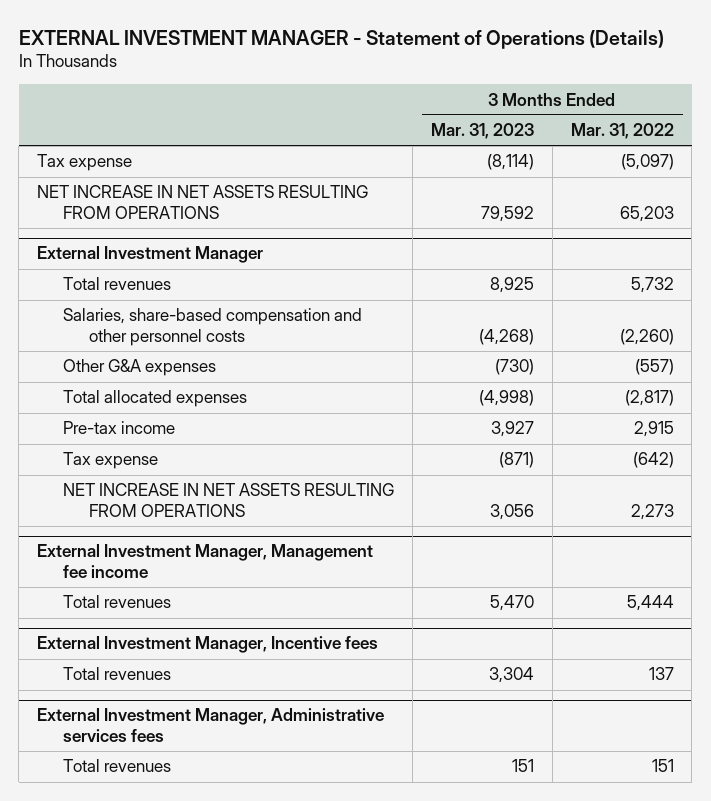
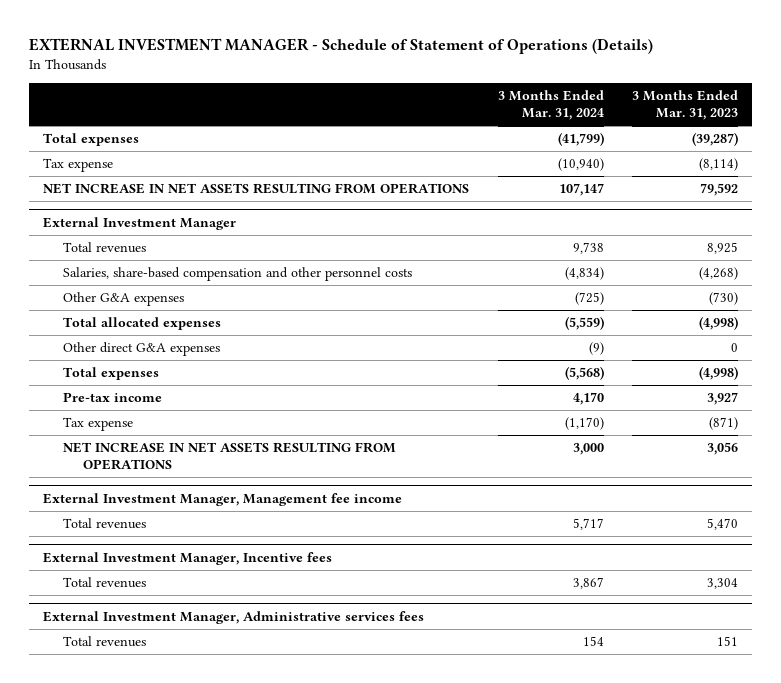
[18,29,664,49] EXTERNAL INVESTMENT MANAGER - Statement of Operations (Details) -> [28,38,653,55] EXTERNAL INVESTMENT MANAGER - Schedule of Statement of Operations (Details)
[570,123,674,140] Mar. 31, 2022 -> none
none -> [497,90,604,121] 3 Months Ended Mar. 31, 2024
none -> [43,133,140,147] Total expenses
none -> [62,342,220,357] Other direct G&A expenses
none -> [62,367,159,381] Total expenses

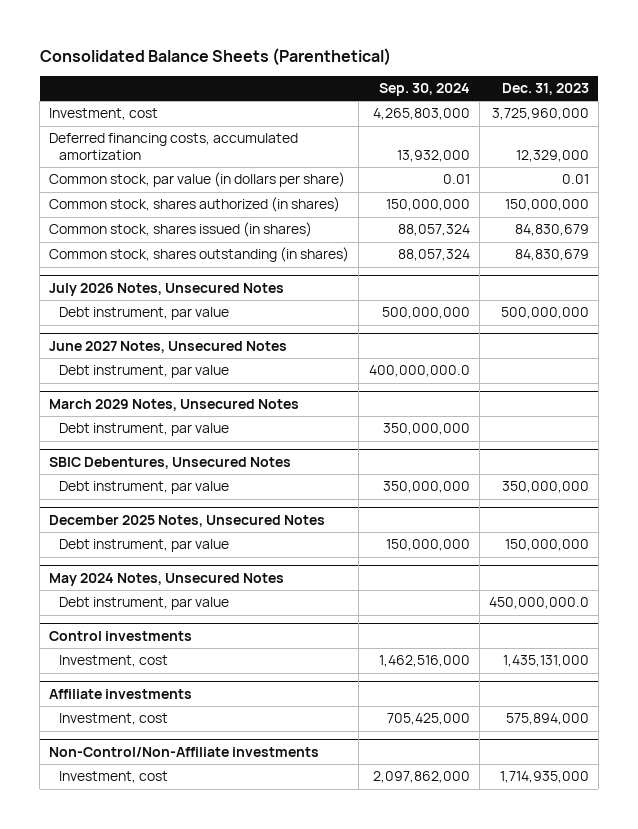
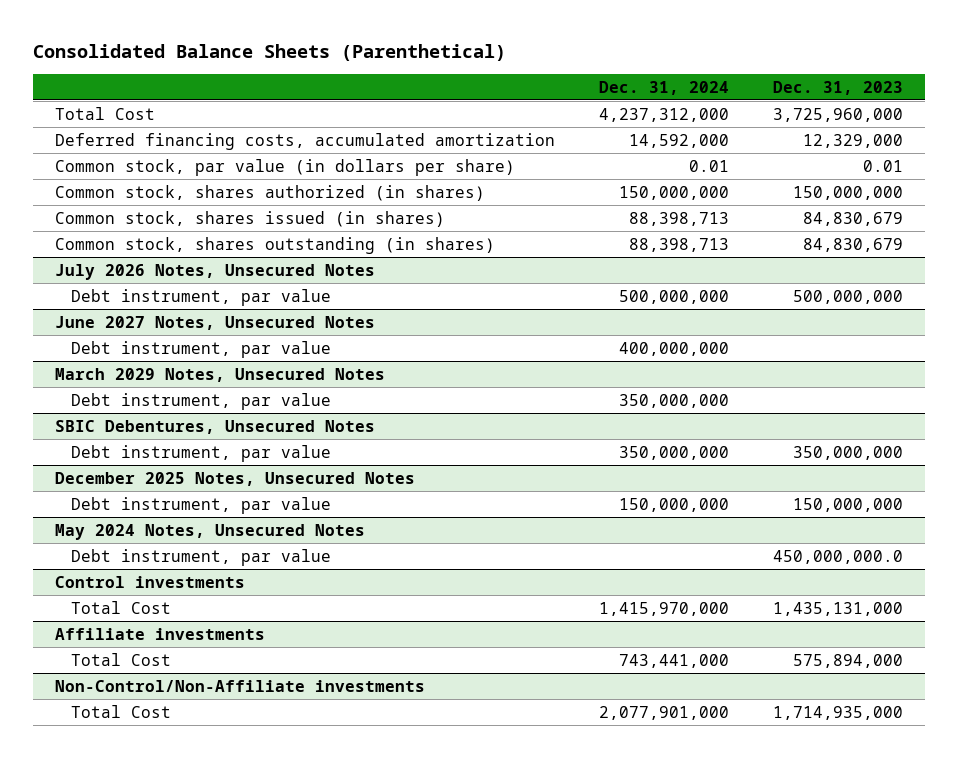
[378,83,470,97] Sep. 30, 2024 -> none
none -> [599,80,730,95] Dec. 31, 2024
[49,108,159,121] Investment, cost -> [55,106,156,120] Total Cost
[59,655,169,668] Investment, cost -> [71,600,172,614] Total Cost
[59,713,169,726] Investment, cost -> [71,652,172,666] Total Cost
[59,771,169,784] Investment, cost -> [71,704,172,718] Total Cost

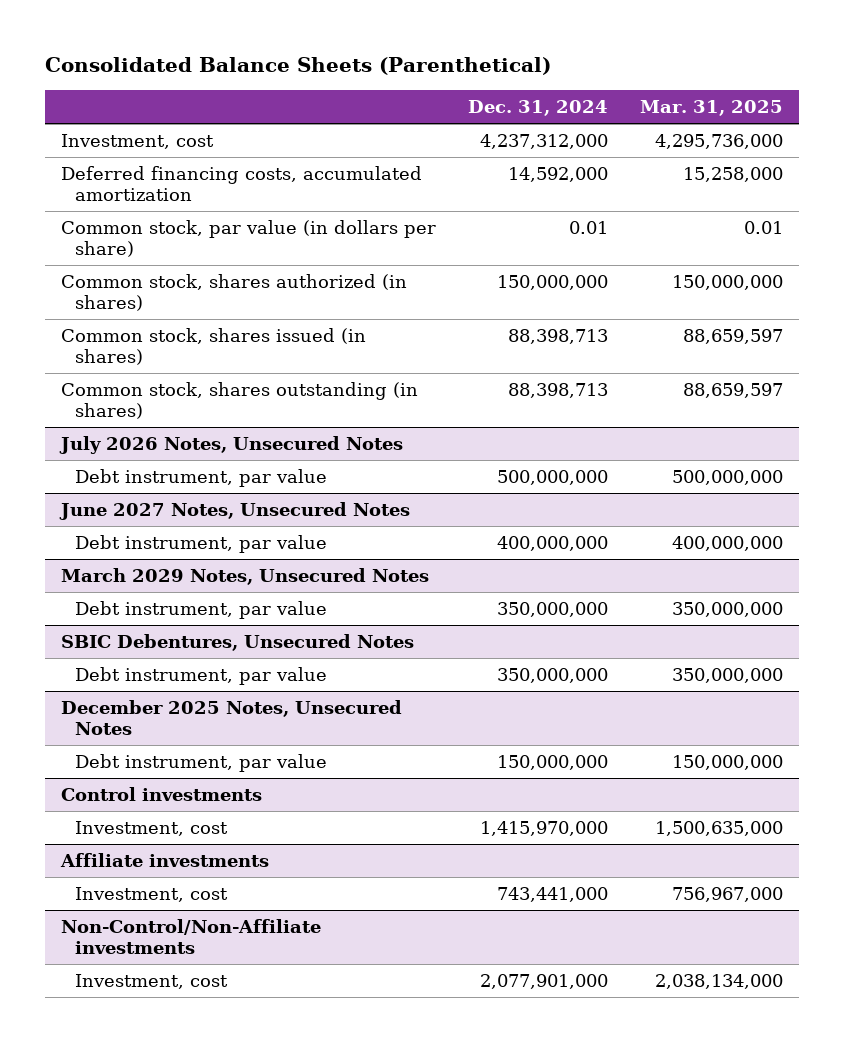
[773,80,904,95] Dec. 31, 2023 -> none
none -> [640,100,784,117] Mar. 31, 2025
[55,106,156,120] Total Cost -> [61,134,215,150] Investment, cost
[55,523,366,540] May 2024 Notes, Unsecured Notes -> none
[71,548,332,566] Debt instrument, par value -> none
[71,600,172,614] Total Cost -> [74,821,228,837] Investment, cost
[71,652,172,666] Total Cost -> [74,887,228,903] Investment, cost
[71,704,172,718] Total Cost -> [74,974,228,990] Investment, cost

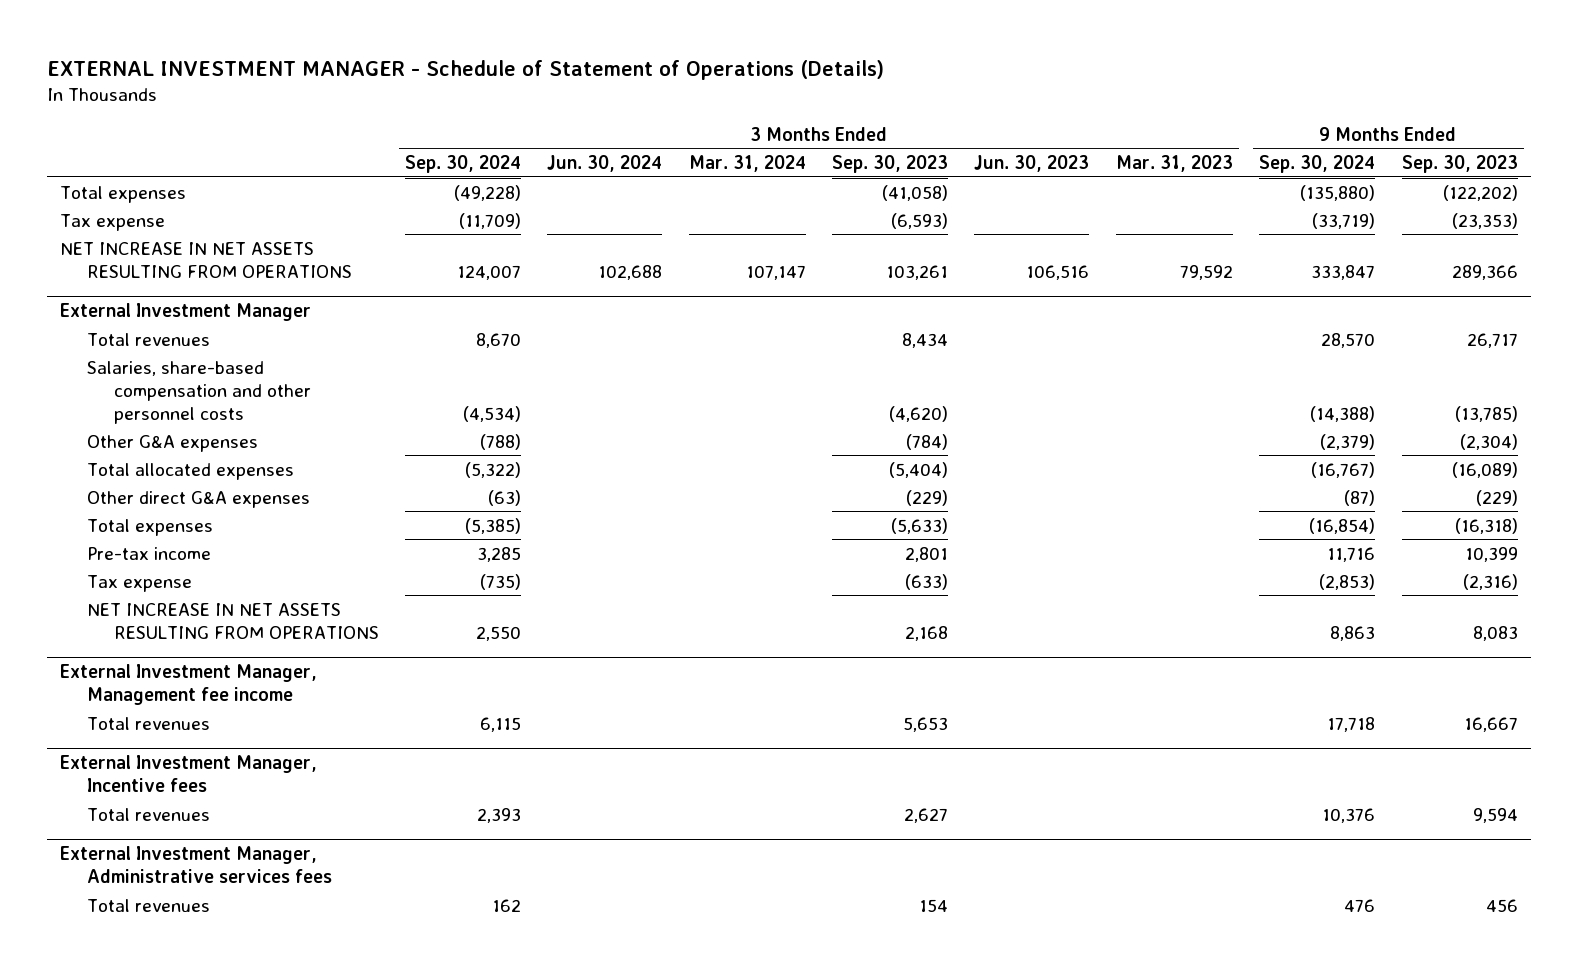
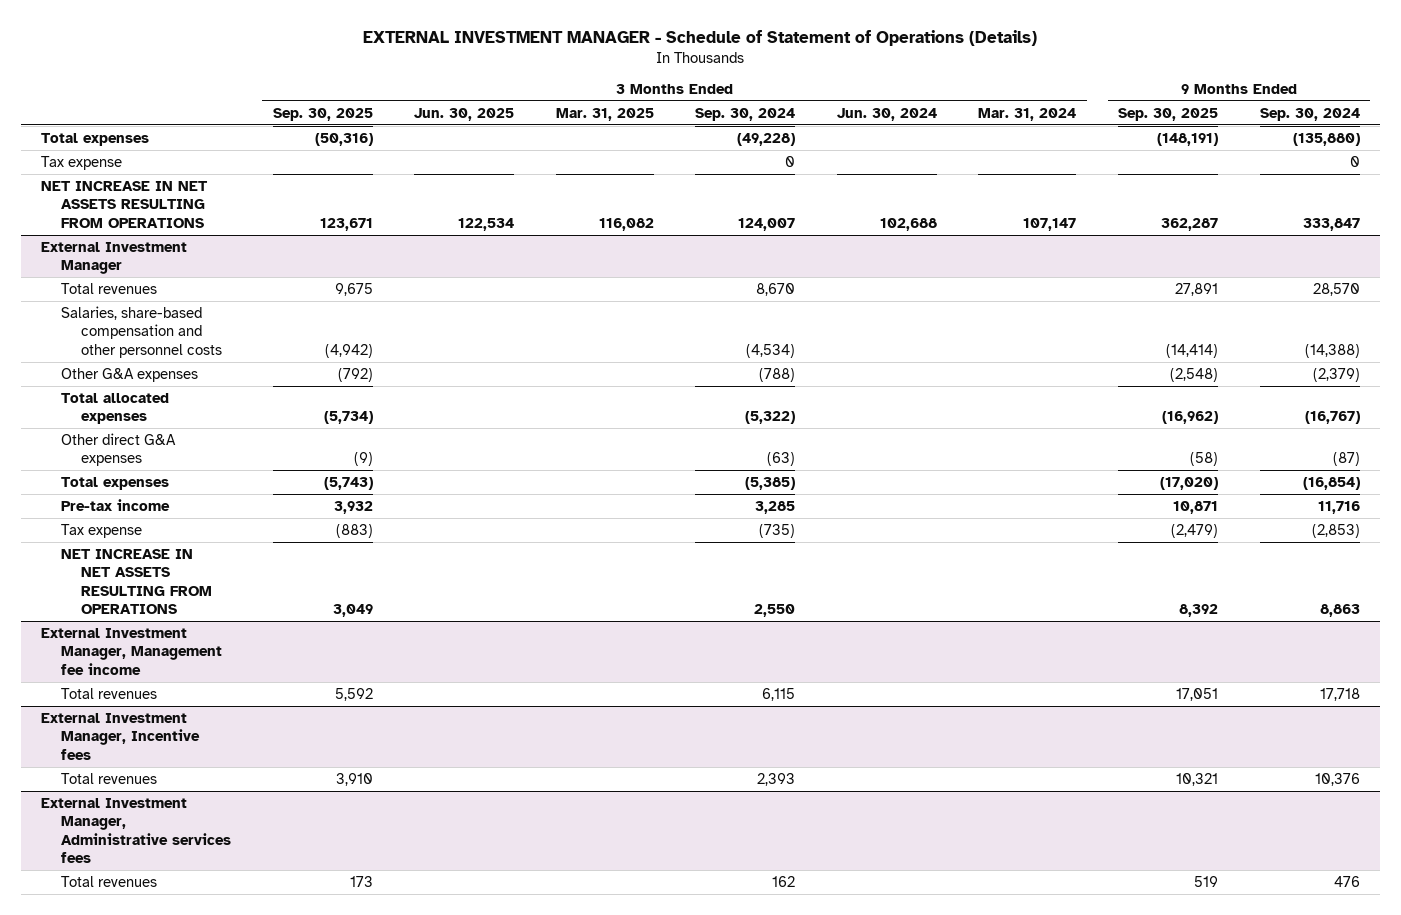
[832,154,949,173] Sep. 30, 2023 -> none
[974,154,1090,172] Jun. 30, 2023 -> none
[1115,154,1233,172] Mar. 31, 2023 -> none
[1401,154,1518,173] Sep. 30, 2023 -> none
none -> [272,107,373,121] Sep. 30, 2025
none -> [414,107,515,121] Jun. 30, 2025
none -> [555,107,654,121] Mar. 31, 2025
none -> [1118,107,1219,121] Sep. 30, 2025
[459,212,522,229] (11,709) -> [785,155,796,167] 0
[1312,212,1376,229] (33,719) -> [1349,155,1360,167] 0

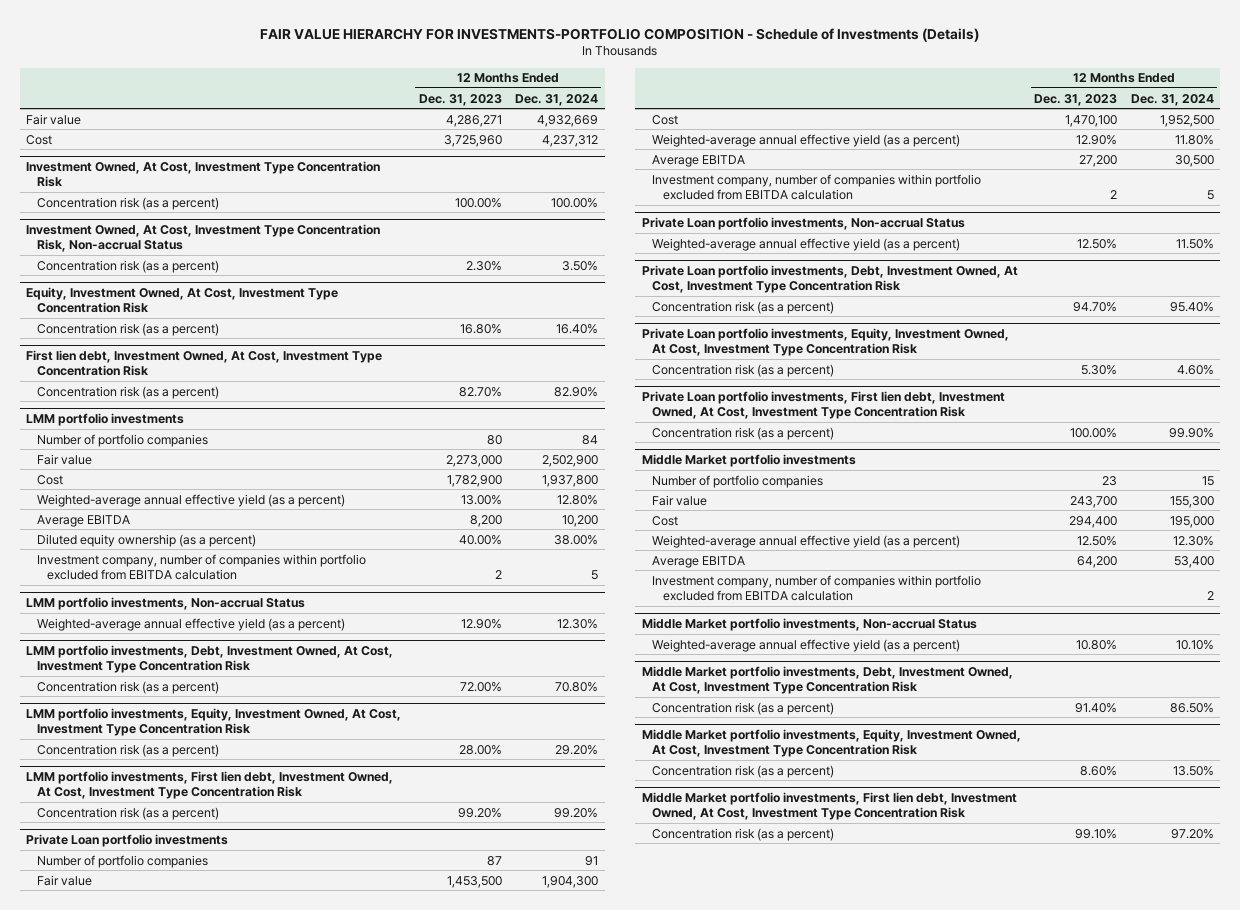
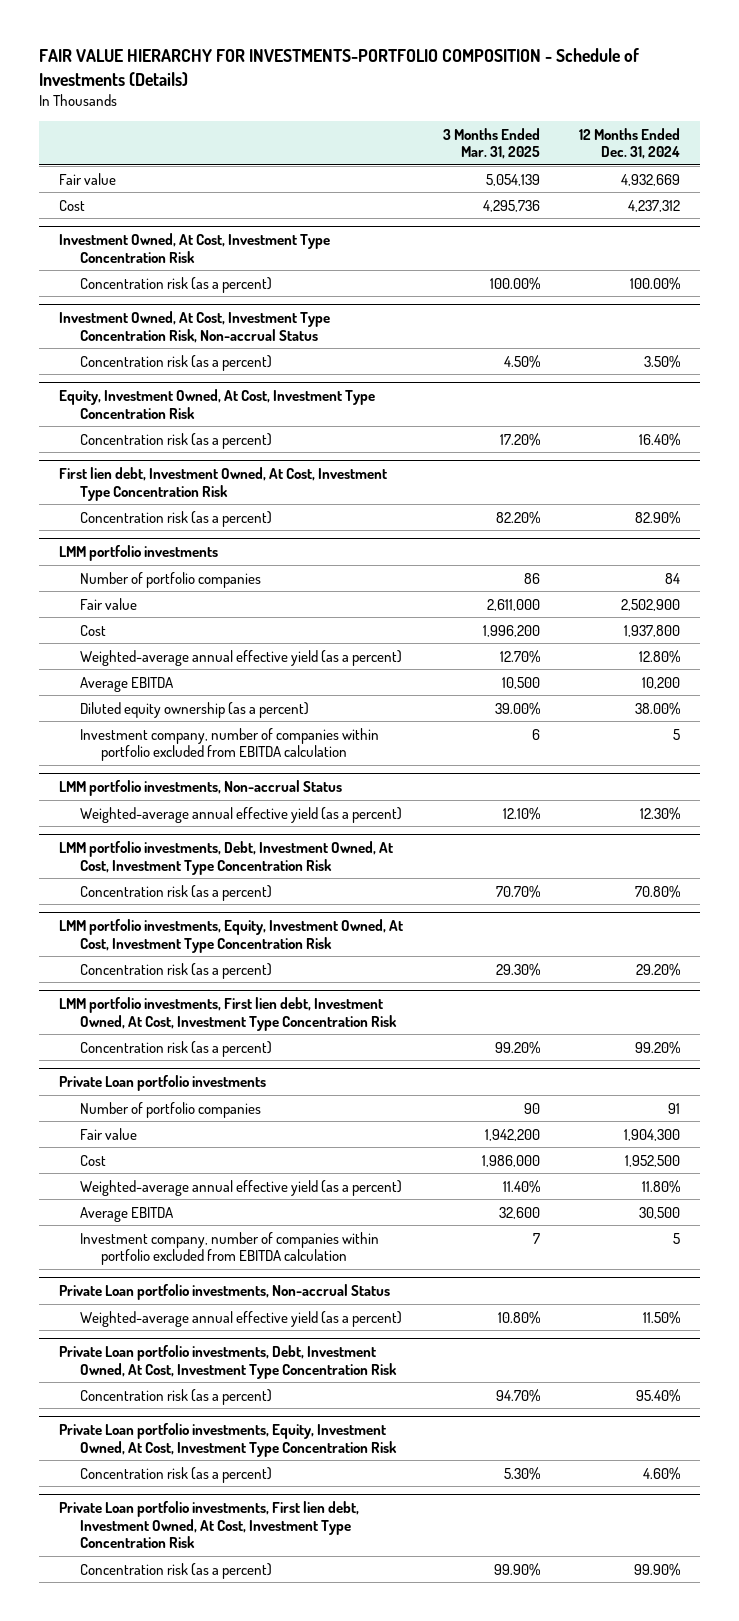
[418,93,502,106] Dec. 31, 2023 -> none
none -> [442,127,540,160] 3 Months Ended Mar. 31, 2025
[642,454,857,468] Middle Market portfolio investments -> none
[652,474,824,488] Number of portfolio companies -> none
[652,494,708,506] Fair value -> none
[652,515,679,526] Cost -> none
[652,534,961,548] Weighted-average annual effective yield (as a percent) -> none
[652,555,746,568] Average EBITDA -> none
[652,574,982,601] Investment company, number of companies within portfolio excluded from EBITDA calculation -> none
[642,618,978,632] Middle Market portfolio investments, Non-accrual Status -> none
[652,638,961,652] Weighted-average annual effective yield (as a percent) -> none
[642,666,1014,695] Middle Market portfolio investments, Debt, Investment Owned, At Cost, Investment Type Concentration Risk -> none
[652,701,835,715] Concentration risk (as a percent) -> none
[642,729,1022,758] Middle Market portfolio investments, Equity, Investment Owned, At Cost, Investment Type Concentration Risk -> none
[652,764,835,778] Concentration risk (as a percent) -> none
[642,792,1018,821] Middle Market portfolio investments, First lien debt, Investment Owned, At Cost, Investment Type Concentration Risk -> none
[652,827,835,841] Concentration risk (as a percent) -> none

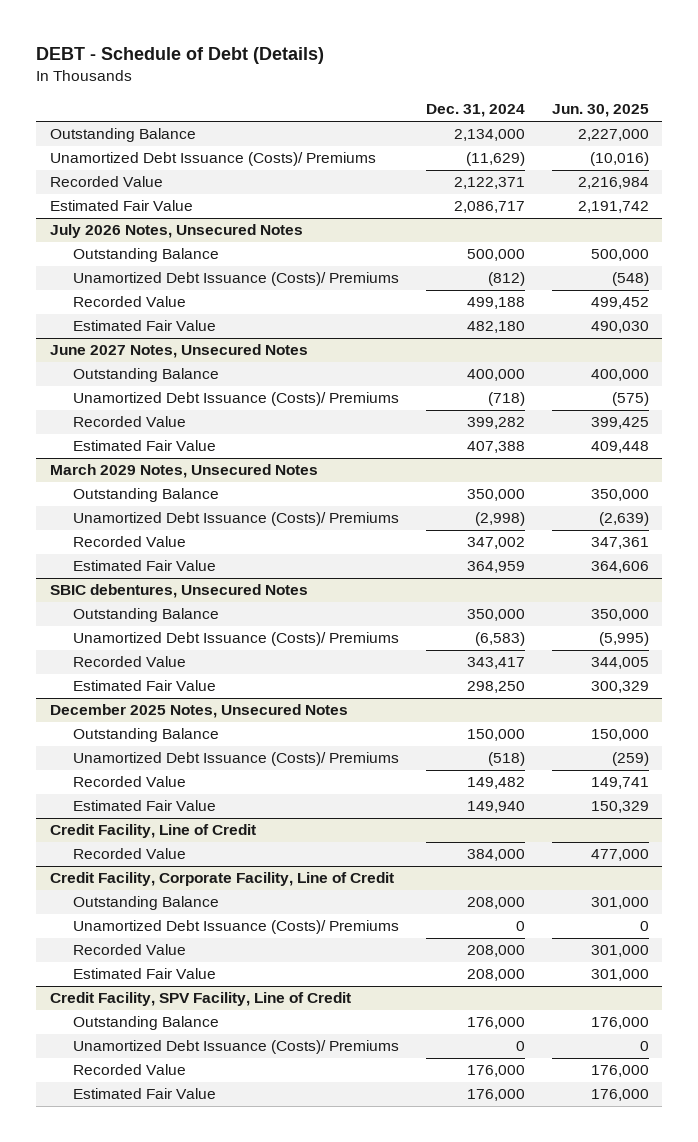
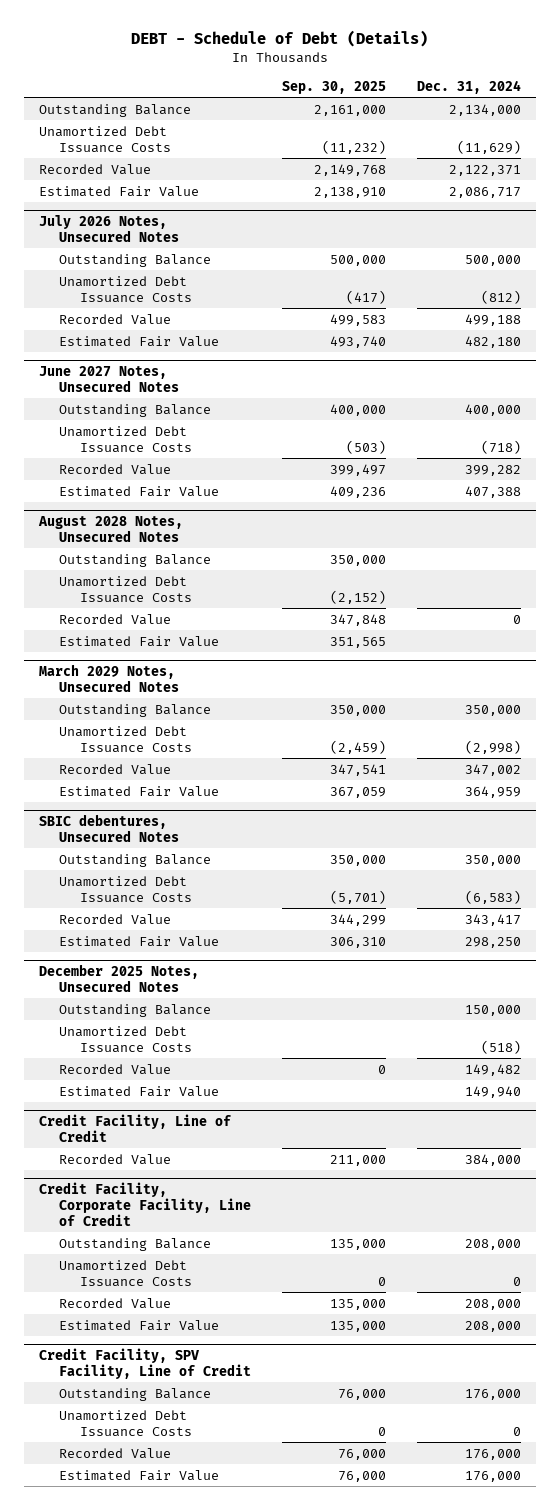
[551,104,649,118] Jun. 30, 2025 -> none
none -> [282,80,387,94] Sep. 30, 2025
[49,152,376,167] Unamortized Debt Issuance (Costs)/ Premiums -> [39,125,172,153] Unamortized Debt Issuance Costs
[72,272,399,287] Unamortized Debt Issuance (Costs)/ Premiums -> [59,275,192,303] Unamortized Debt Issuance Costs
[72,392,399,407] Unamortized Debt Issuance (Costs)/ Premiums -> [59,425,192,453] Unamortized Debt Issuance Costs
none -> [38,515,184,542] August 2028 Notes, Unsecured Notes
none -> [59,553,212,567] Outstanding Balance
none -> [59,575,192,603] Unamortized Debt Issuance Costs
none -> [59,613,172,625] Recorded Value
none -> [59,635,220,647] Estimated Fair Value
[72,512,399,527] Unamortized Debt Issuance (Costs)/ Premiums -> [59,725,192,753] Unamortized Debt Issuance Costs
[72,632,399,647] Unamortized Debt Issuance (Costs)/ Premiums -> [59,875,192,903] Unamortized Debt Issuance Costs
[72,752,399,767] Unamortized Debt Issuance (Costs)/ Premiums -> [59,1025,192,1053] Unamortized Debt Issuance Costs
[72,920,399,935] Unamortized Debt Issuance (Costs)/ Premiums -> [59,1259,192,1287] Unamortized Debt Issuance Costs
[72,1040,399,1055] Unamortized Debt Issuance (Costs)/ Premiums -> [59,1409,192,1437] Unamortized Debt Issuance Costs

